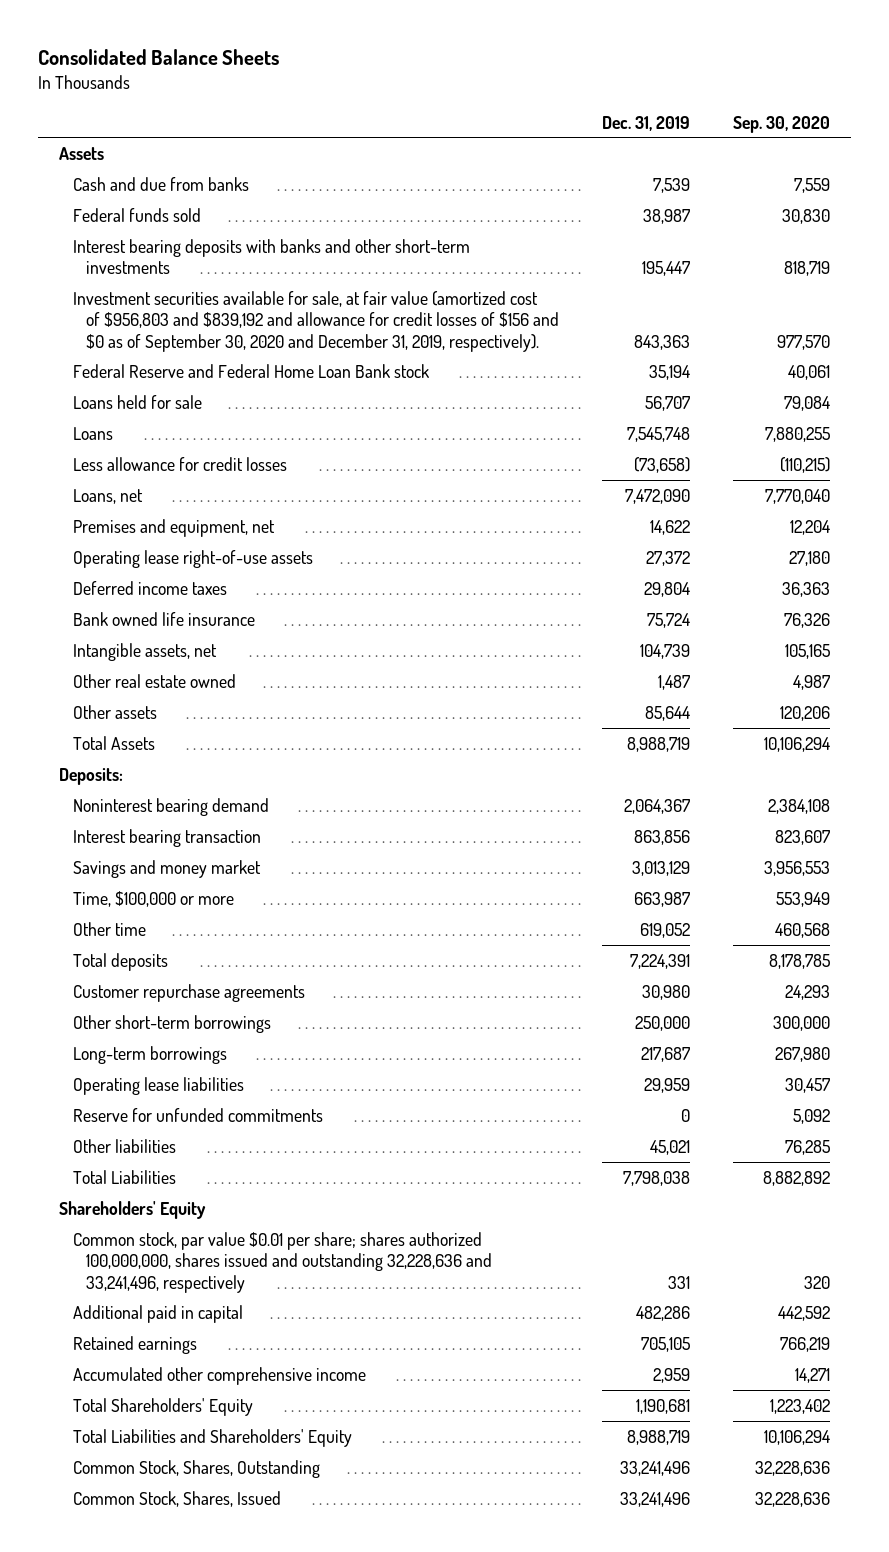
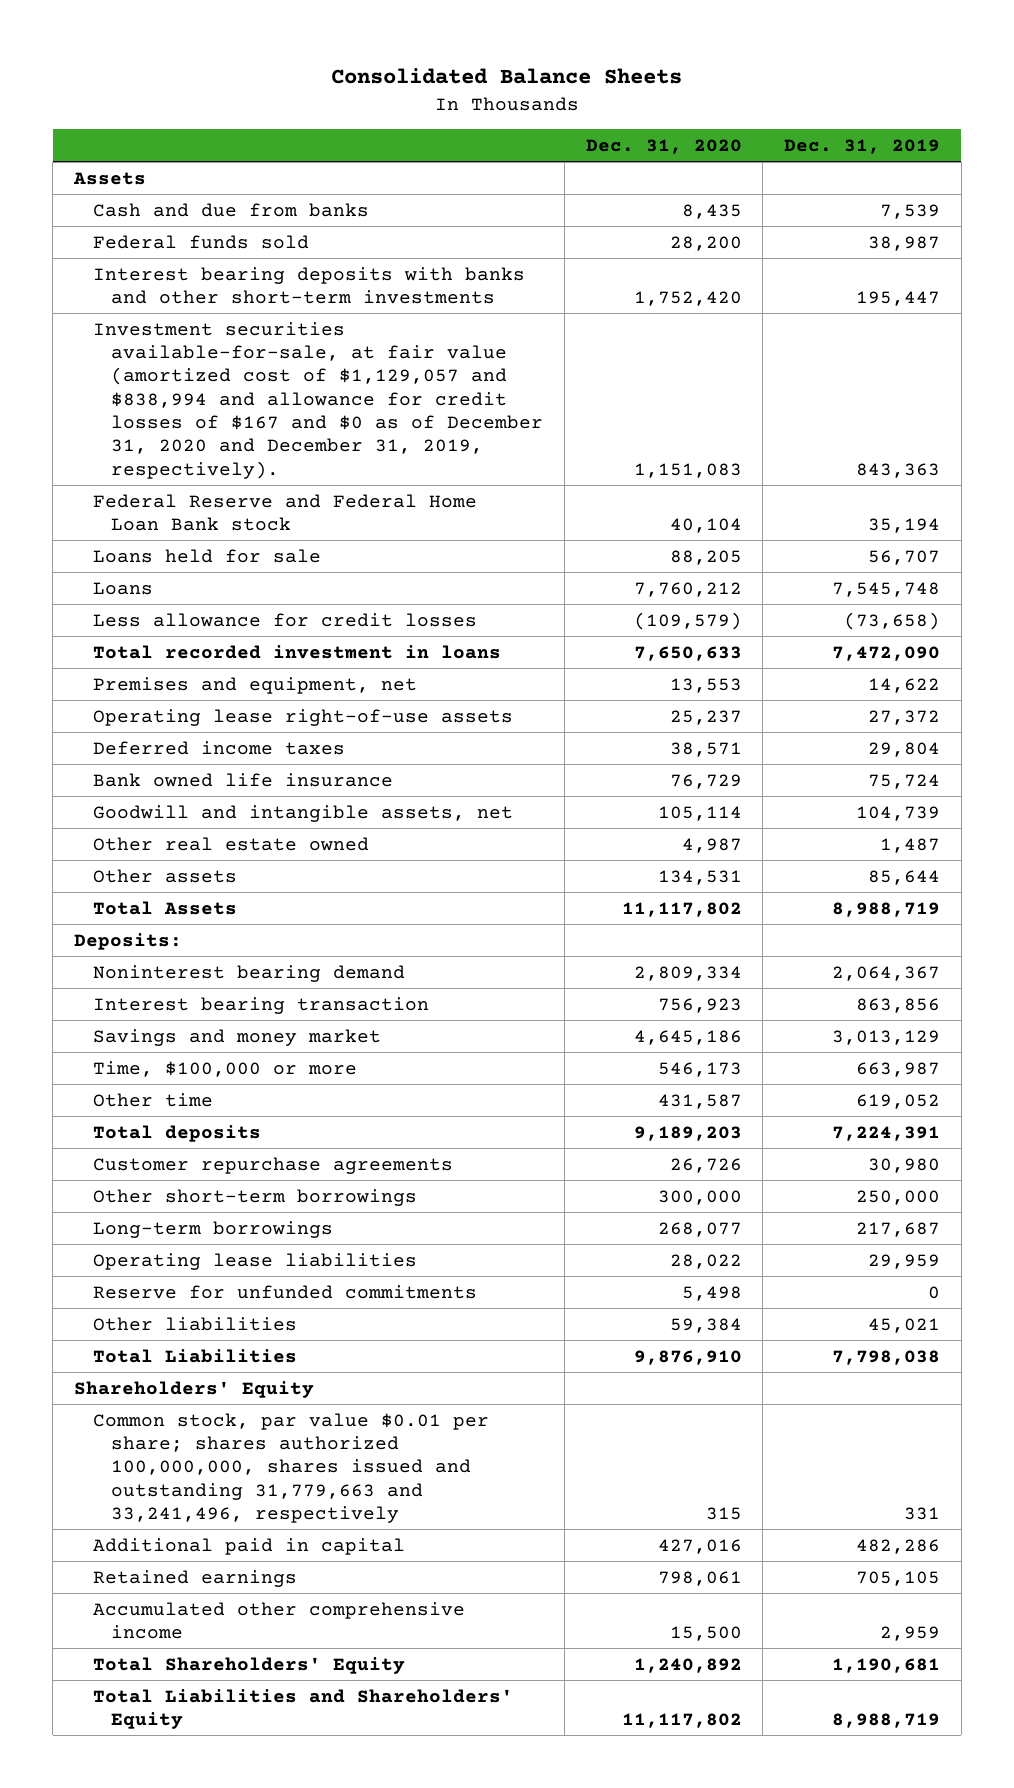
[732,115,830,133] Sep. 30, 2020 -> none
none -> [585,139,742,155] Dec. 31, 2020
[72,290,560,352] Investment securities available for sale, at fair value (amortized cost of $956,803 and $839,192 and allowance for credit losses of $156 and $0 as of September 30, 2020 and December 31, 2019, respectively). -> [92,321,544,479] Investment securities available-for-sale, at fair value (amortized cost of $1,129,057 and $838,994 and allowance for credit losses of $167 and $0 as of December 31, 2020 and December 31, 2019, respectively).
[72,488,143,504] Loans, net -> [92,644,501,659] Total recorded investment in loans
[72,642,217,661] Intangible assets, net -> [92,804,513,822] Goodwill and intangible assets, net
[72,1231,493,1293] Common stock, par value $0.01 per share; shares authorized 100,000,000, shares issued and outstanding 32,228,636 and 33,241,496, respectively -> [92,1412,489,1523] Common stock, par value $0.01 per share; shares authorized 100,000,000, shares issued and outstanding 31,779,663 and 33,241,496, respectively
[72,1459,320,1478] Common Stock, Shares, Outstanding -> none
[72,1490,281,1507] Common Stock, Shares, Issued -> none

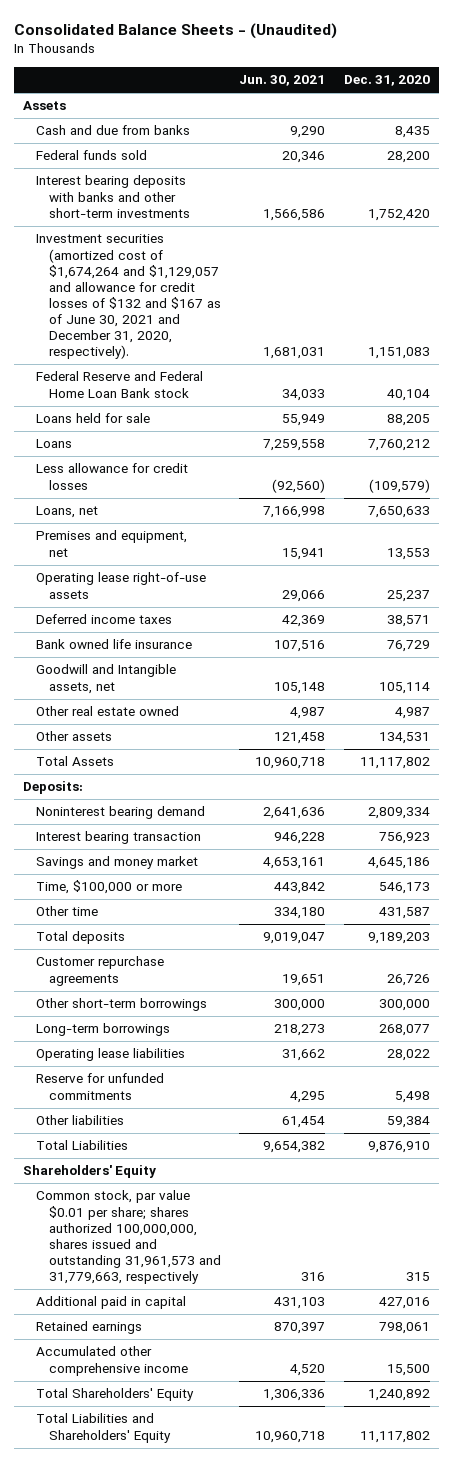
[331,68,683,85] Consolidated Balance Sheets -> [14,23,338,40] Consolidated Balance Sheets - (Unaudited)
[784,139,941,155] Dec. 31, 2019 -> none
none -> [239,75,326,87] Jun. 30, 2021
[92,321,544,479] Investment securities available-for-sale, at fair value (amortized cost of $1,129,057 and $838,994 and allowance for credit losses of $167 and $0 as of December 31, 2020 and December 31, 2019, respectively). -> [36,234,222,360] Investment securities (amortized cost of $1,674,264 and $1,129,057 and allowance for credit losses of $132 and $167 as of June 30, 2021 and December 31, 2020, respectively).
[92,644,501,659] Total recorded investment in loans -> [36,506,99,519] Loans, net
[92,804,513,822] Goodwill and intangible assets, net -> [36,664,177,694] Goodwill and Intangible assets, net
[92,1412,489,1523] Common stock, par value $0.01 per share; shares authorized 100,000,000, shares issued and outstanding 31,779,663 and 33,241,496, respectively -> [36,1190,222,1285] Common stock, par value $0.01 per share; shares authorized 100,000,000, shares issued and outstanding 31,961,573 and 31,779,663, respectively

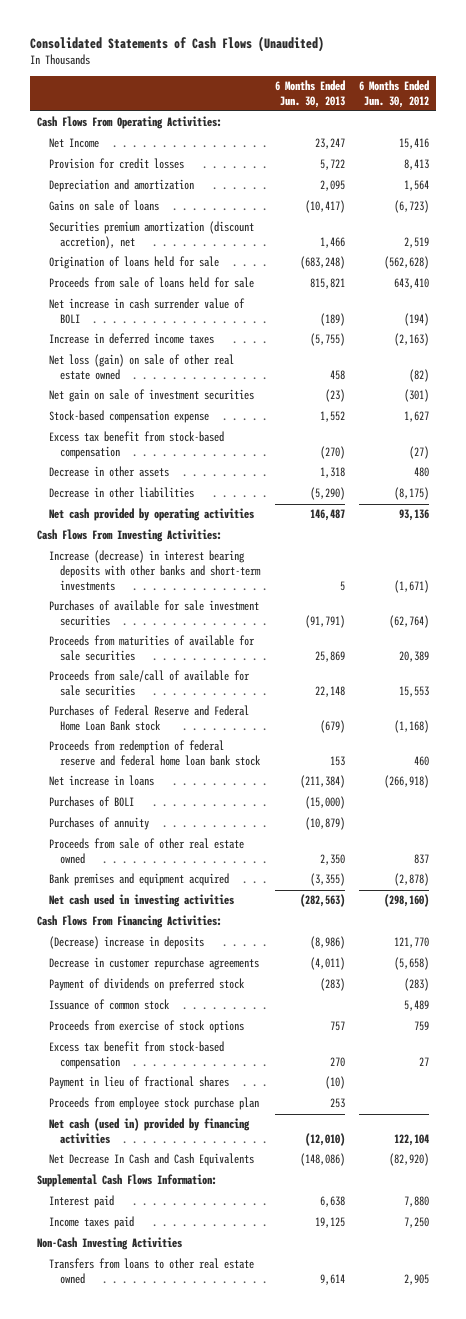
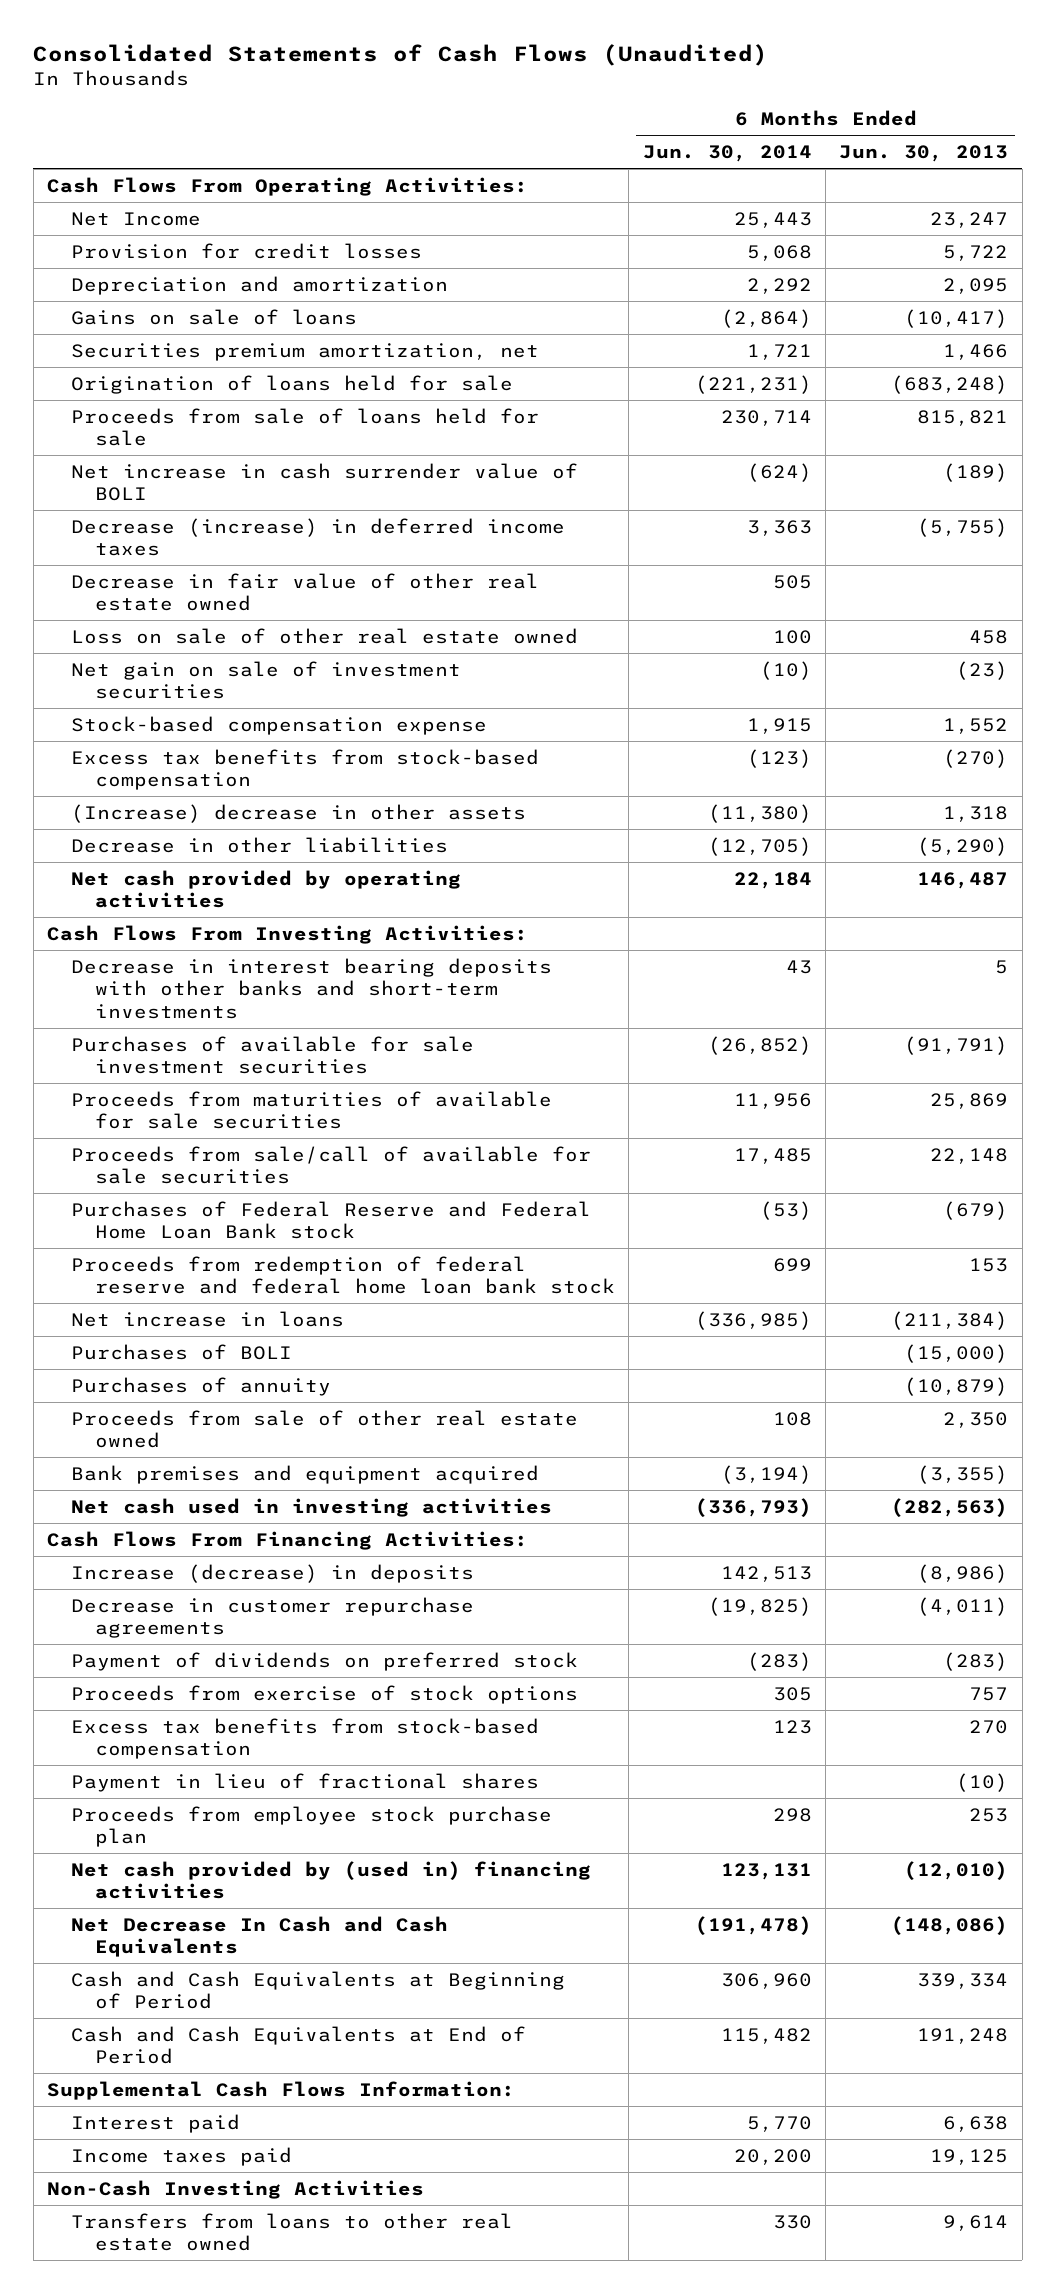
[358,80,429,108] 6 Months Ended Jun. 30, 2012 -> none
none -> [642,145,812,163] Jun. 30, 2014
[48,221,254,249] Securities premium amortization (discount accretion), net -> [71,342,540,361] Securities premium amortization, net
[48,333,214,345] Increase in deferred income taxes -> [71,517,566,557] Decrease (increase) in deferred income taxes
none -> [71,572,540,612] Decrease in fair value of other real estate owned
[48,354,234,380] Net loss (gain) on sale of other real estate owned -> [71,627,579,644] Loss on sale of other real estate owned
[48,431,224,459] Excess tax benefit from stock-based compensation -> [71,748,540,791] Excess tax benefits from stock-based compensation
[48,466,169,478] Decrease in other assets -> [71,803,527,823] (Increase) decrease in other assets
[48,550,262,591] Increase (decrease) in interest bearing deposits with other banks and short-term investments -> [71,957,553,1020] Decrease in interest bearing deposits with other banks and short-term investments
[48,936,204,950] (Decrease) increase in deposits -> [71,1563,475,1583] Increase (decrease) in deposits
[48,999,170,1011] Issuance of common stock -> none
[48,1041,224,1069] Excess tax benefit from stock-based compensation -> [71,1717,540,1760] Excess tax benefits from stock-based compensation
[48,1118,250,1144] Net cash (used in) provided by financing activities -> [71,1860,592,1900] Net cash provided by (used in) financing activities
none -> [71,1970,566,2010] Cash and Cash Equivalents at Beginning of Period
none -> [71,2025,527,2065] Cash and Cash Equivalents at End of Period

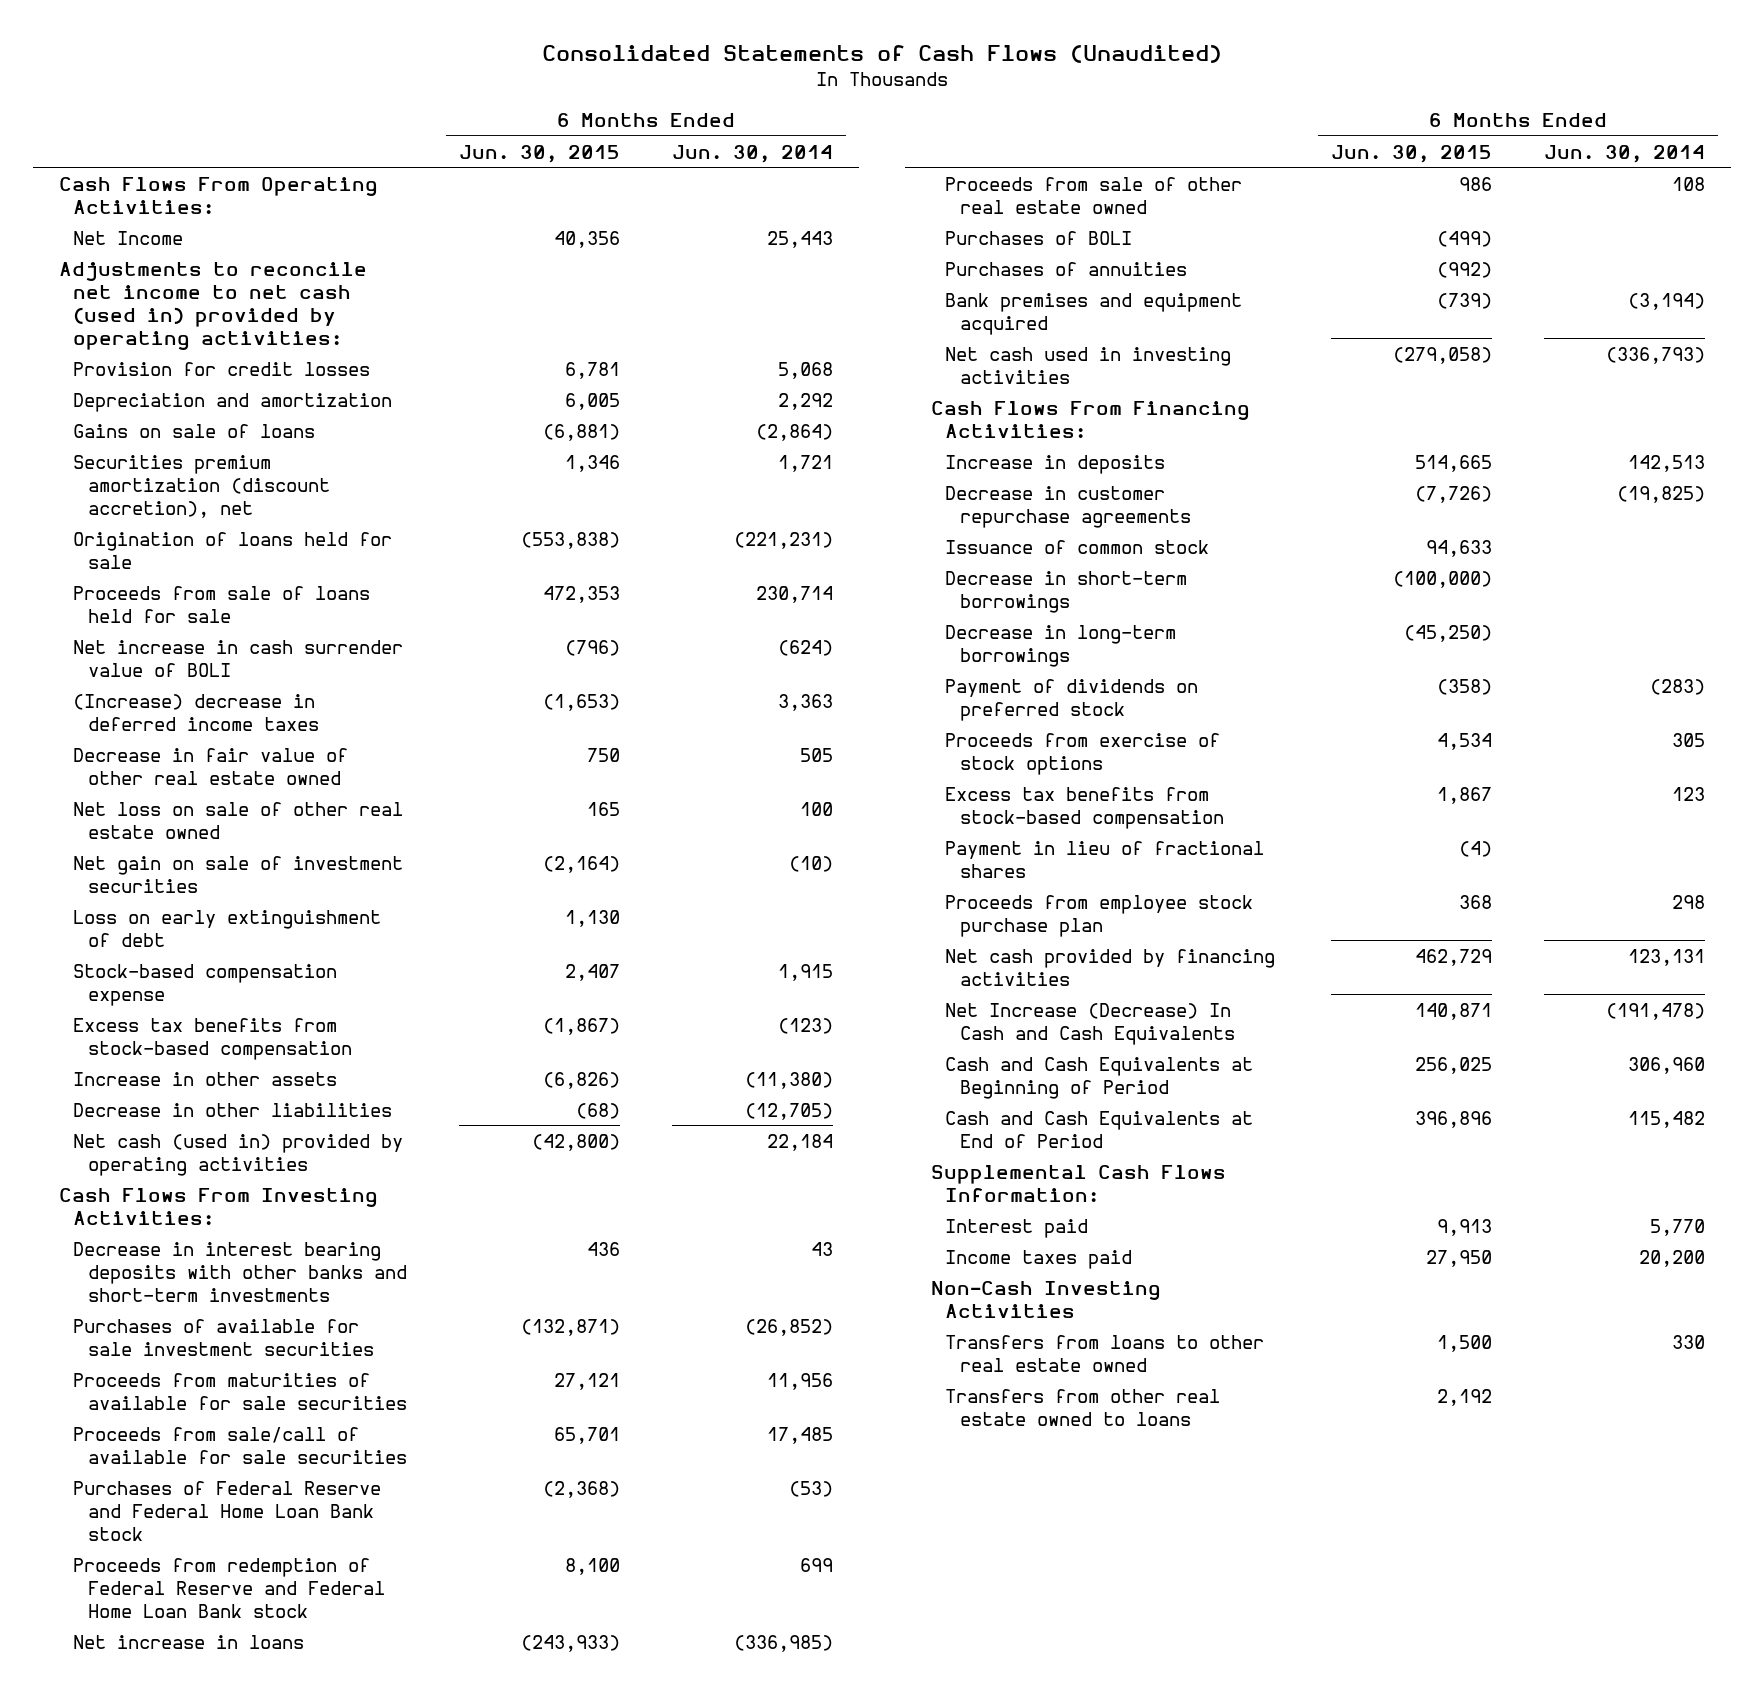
[839,145,1009,163] Jun. 30, 2013 -> none
none -> [459,144,621,163] Jun. 30, 2015
none -> [58,261,367,350] Adjustments to reconcile net income to net cash (used in) provided by operating activities:
[71,342,540,361] Securities premium amortization, net -> [73,454,331,518] Securities premium amortization (discount accretion), net
[71,517,566,557] Decrease (increase) in deferred income taxes -> [73,693,320,731] (Increase) decrease in deferred income taxes
[71,627,579,644] Loss on sale of other real estate owned -> [73,801,404,839] Net loss on sale of other real estate owned
none -> [73,909,382,947] Loss on early extinguishment of debt
[71,803,527,823] (Increase) decrease in other assets -> [73,1071,338,1086] Increase in other assets
[71,869,462,909] Net cash provided by operating activities -> [73,1133,404,1176] Net cash (used in) provided by operating activities
[71,1255,616,1295] Proceeds from redemption of federal reserve and federal home loan bank stock -> [73,1557,386,1618] Proceeds from redemption of Federal Reserve and Federal Home Loan Bank stock
[71,1376,332,1396] Purchases of annuity -> none
[71,1343,293,1360] Purchases of BOLI -> [945,230,1133,245] Purchases of BOLI
none -> [945,261,1188,276] Purchases of annuities
[71,1563,475,1583] Increase (decrease) in deposits -> [945,454,1166,474] Increase in deposits
none -> [945,539,1210,554] Issuance of common stock
none -> [945,570,1188,613] Decrease in short-term borrowings
none -> [945,624,1177,667] Decrease in long-term borrowings
[71,1860,592,1900] Net cash provided by (used in) financing activities -> [945,948,1276,986] Net cash provided by financing activities
[71,1915,449,1958] Net Decrease In Cash and Cash Equivalents -> [945,1002,1236,1045] Net Increase (Decrease) In Cash and Cash Equivalents
none -> [945,1388,1221,1426] Transfers from other real estate owned to loans

